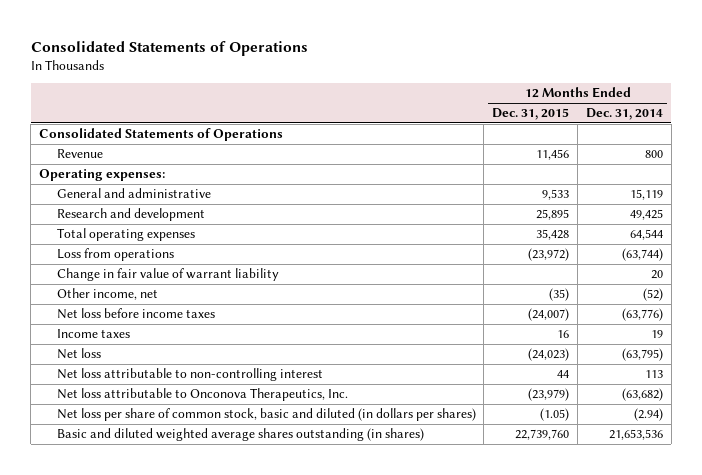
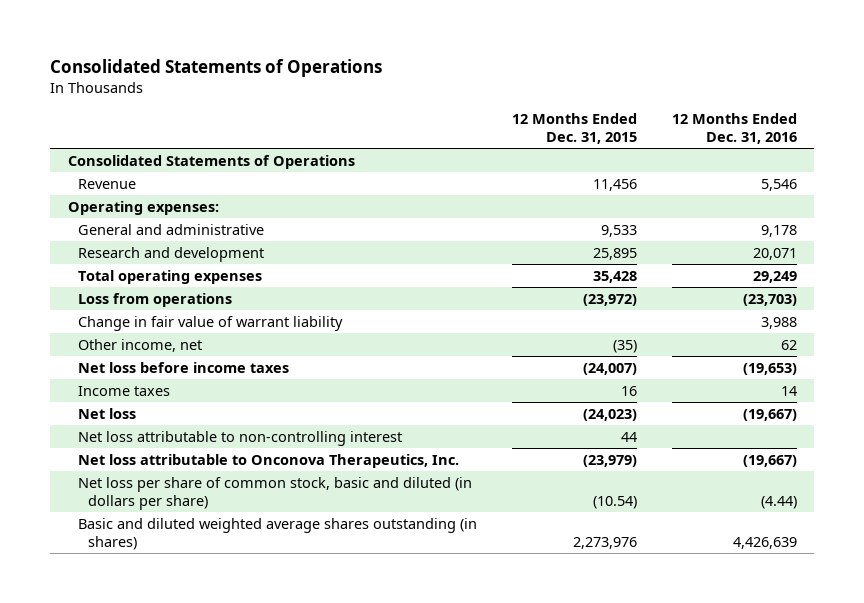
[585,108,663,121] Dec. 31, 2014 -> none
none -> [671,113,797,144] 12 Months Ended Dec. 31, 2016
[56,408,476,422] Net loss per share of common stock, basic and diluted (in dollars per shares) -> [77,476,472,510] Net loss per share of common stock, basic and diluted (in dollars per share)
[540,408,570,422] (1.05) -> [592,495,637,509] (10.54)
[515,429,570,441] 22,739,760 -> [572,536,637,549] 2,273,976

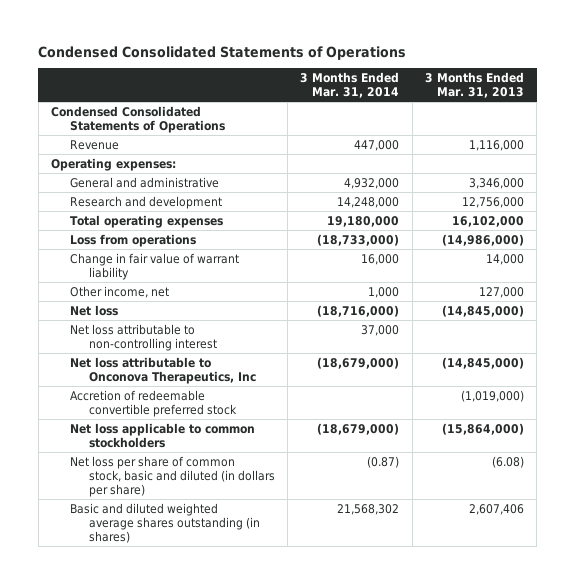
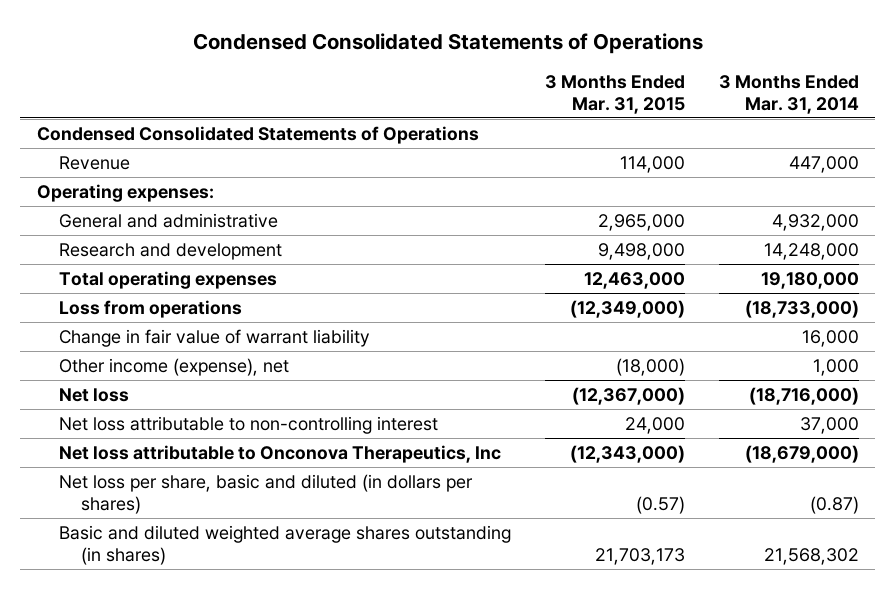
[425,71,525,99] 3 Months Ended Mar. 31, 2013 -> none
none -> [544,74,685,114] 3 Months Ended Mar. 31, 2015
[69,285,169,298] Other income, net -> [58,357,289,376] Other income (expense), net
[69,389,237,417] Accretion of redeemable convertible preferred stock -> none
[69,422,255,448] Net loss applicable to common stockholders -> none
[69,455,275,498] Net loss per share of common stock, basic and diluted (in dollars per share) -> [58,473,473,514] Net loss per share, basic and diluted (in dollars per shares)

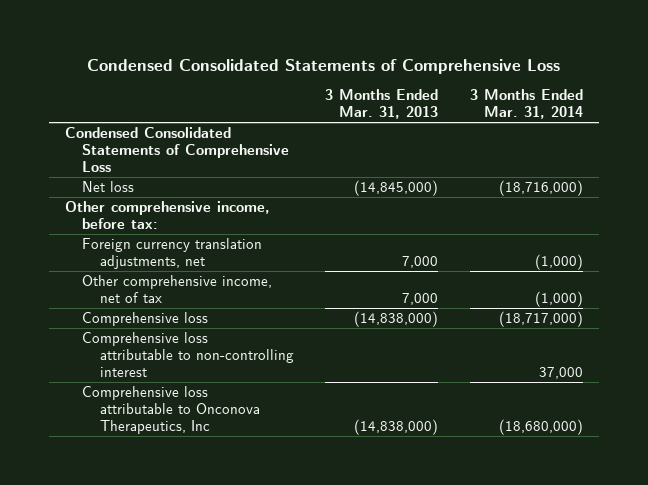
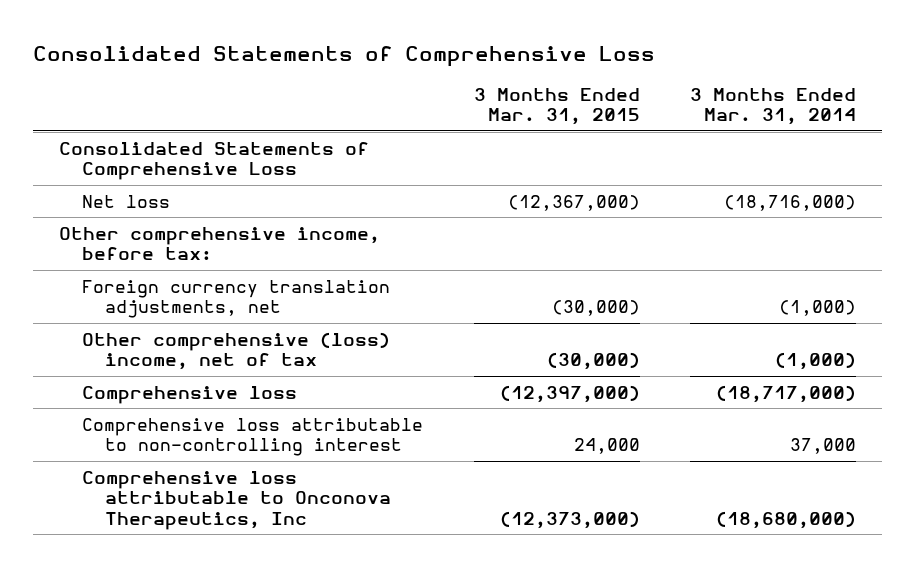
[86,59,560,75] Condensed Consolidated Statements of Comprehensive Loss -> [33,45,656,67] Consolidated Statements of Comprehensive Loss
[325,89,439,120] 3 Months Ended Mar. 31, 2013 -> none
none -> [473,87,640,126] 3 Months Ended Mar. 31, 2015
[64,127,290,172] Condensed Consolidated Statements of Comprehensive Loss -> [58,141,369,181] Consolidated Statements of Comprehensive Loss
[82,275,273,303] Other comprehensive income, net of tax -> [81,331,390,371] Other comprehensive (loss) income, net of tax

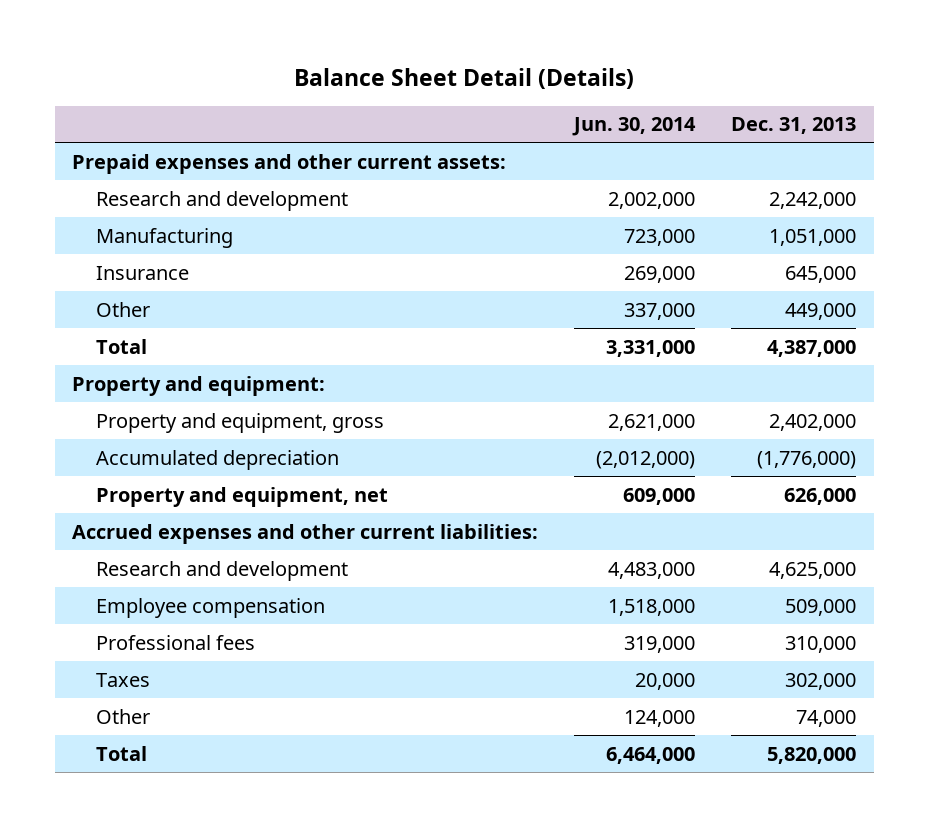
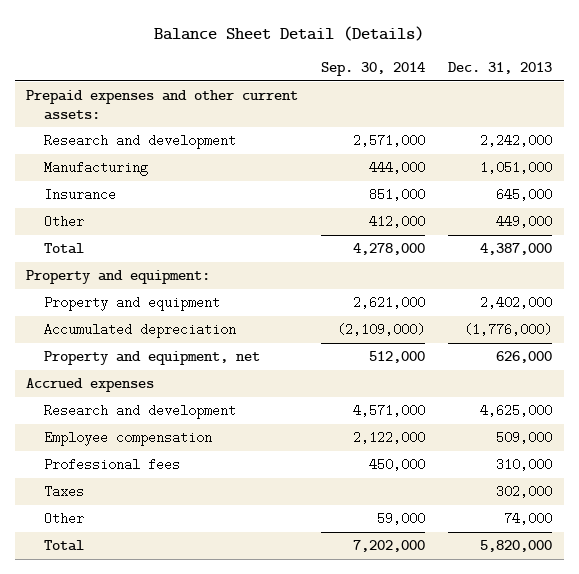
[572,117,697,137] Jun. 30, 2014 -> none
none -> [321,62,426,77] Sep. 30, 2014
[96,412,385,433] Property and equipment, gross -> [43,296,220,312] Property and equipment
[72,523,539,544] Accrued expenses and other current liabilities: -> [26,378,155,393] Accrued expenses

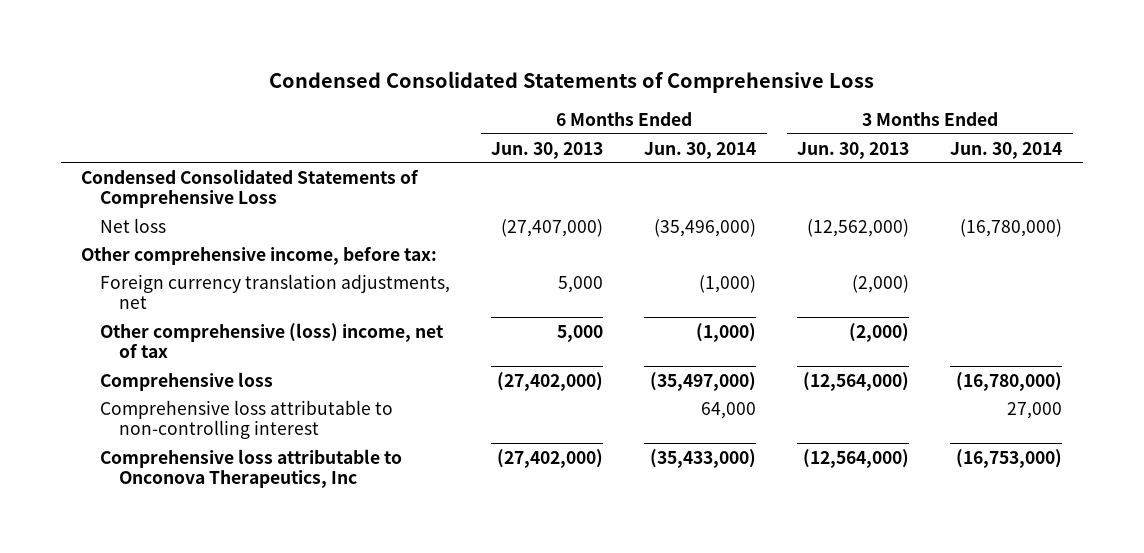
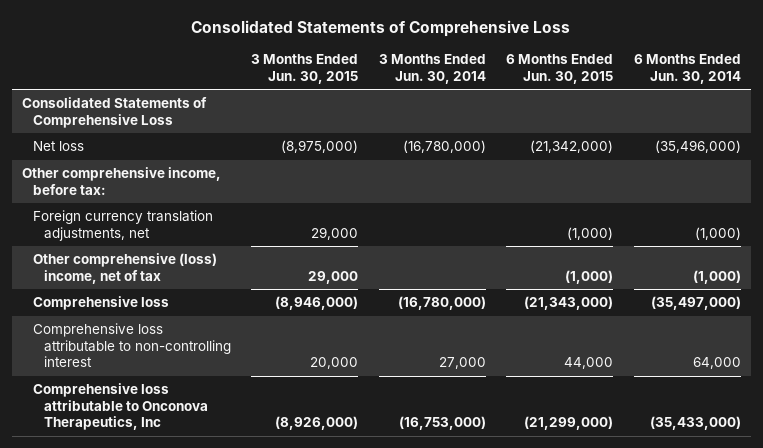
[268,70,874,93] Condensed Consolidated Statements of Comprehensive Loss -> [191,19,571,37] Consolidated Statements of Comprehensive Loss
[491,141,604,159] Jun. 30, 2013 -> none
[797,141,910,159] Jun. 30, 2013 -> none
none -> [251,54,359,84] 3 Months Ended Jun. 30, 2015
none -> [506,54,614,84] 6 Months Ended Jun. 30, 2015
[81,168,420,209] Condensed Consolidated Statements of Comprehensive Loss -> [22,97,208,128] Consolidated Statements of Comprehensive Loss

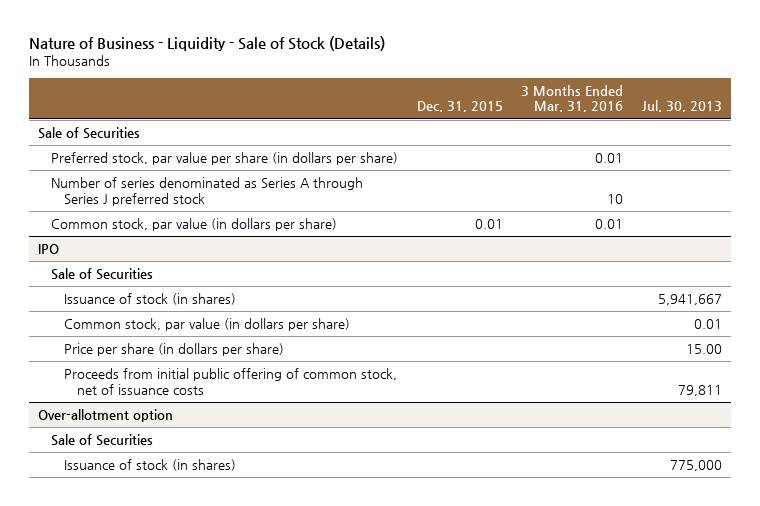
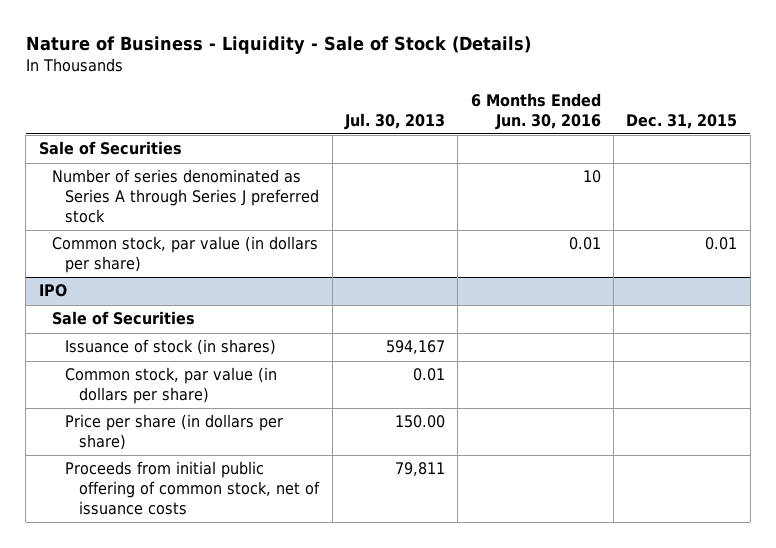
[521,84,624,113] 3 Months Ended Mar. 31, 2016 -> none
none -> [470,93,601,130] 6 Months Ended Jun. 30, 2016
[51,151,399,165] Preferred stock, par value per share (in dollars per share) -> none
[657,293,722,305] 5,941,667 -> [386,340,446,355] 594,167
[685,343,722,354] 15.00 -> [395,415,446,429] 150.00
[38,408,174,422] Over-allotment option -> none
[51,433,154,446] Sale of Securities -> none
[64,458,237,471] Issuance of stock (in shares) -> none

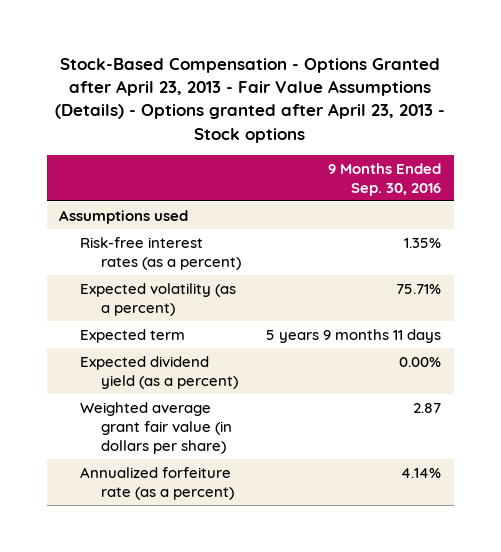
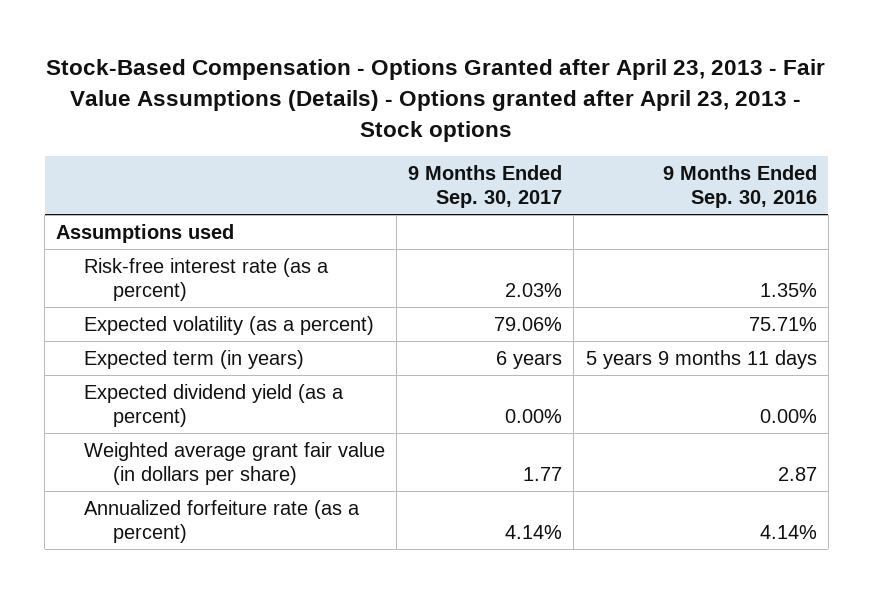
none -> [408,165,563,209] 9 Months Ended Sep. 30, 2017
[80,236,242,271] Risk-free interest rates (as a percent) -> [84,257,330,301] Risk-free interest rate (as a percent)
[80,328,186,343] Expected term -> [84,349,305,369] Expected term (in years)

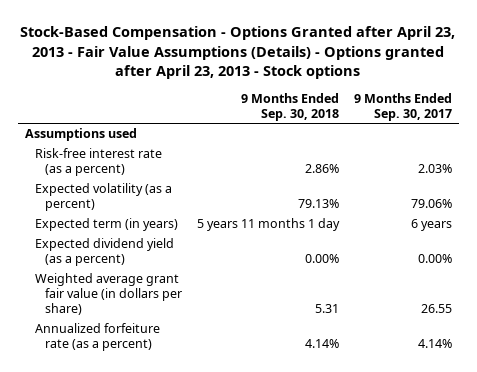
[662,165,817,209] 9 Months Ended Sep. 30, 2016 -> none
none -> [240,92,339,121] 9 Months Ended Sep. 30, 2018
[523,466,563,481] 1.77 -> [420,304,452,314] 26.55

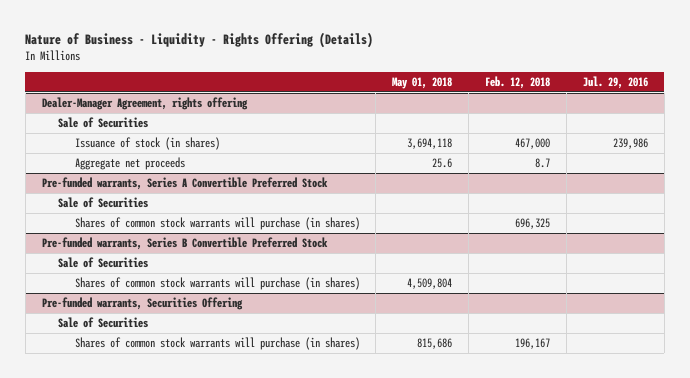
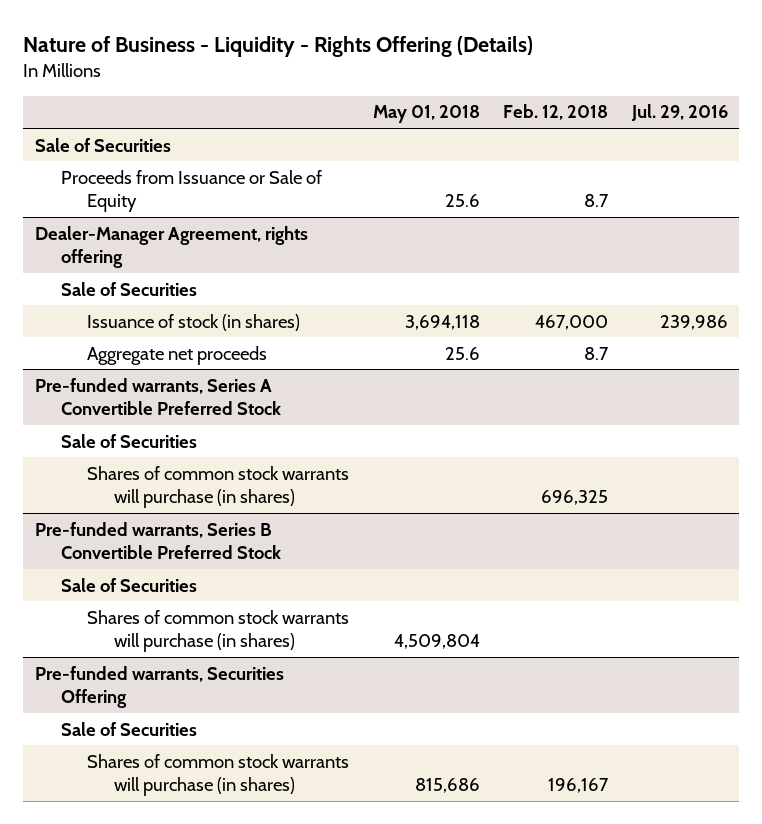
none -> [34,137,171,152] Sale of Securities
none -> [61,169,323,213] Proceeds from Issuance or Sale of Equity

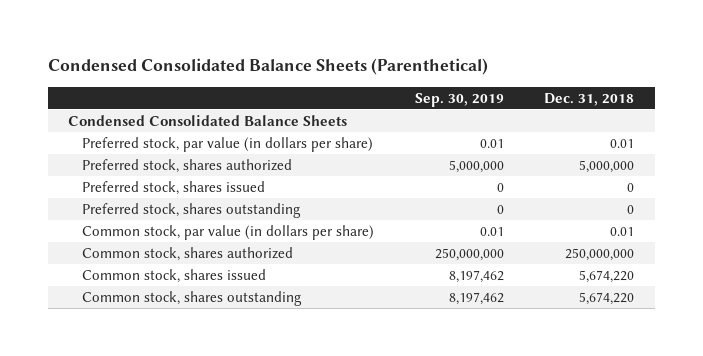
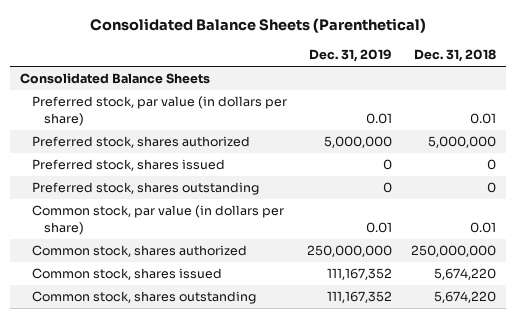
[47,58,488,76] Condensed Consolidated Balance Sheets (Parenthetical) -> [90,18,427,34] Consolidated Balance Sheets (Parenthetical)
[414,92,504,107] Sep. 30, 2019 -> none
none -> [308,49,392,63] Dec. 31, 2019
[68,114,348,126] Condensed Consolidated Balance Sheets -> [20,73,211,85] Consolidated Balance Sheets

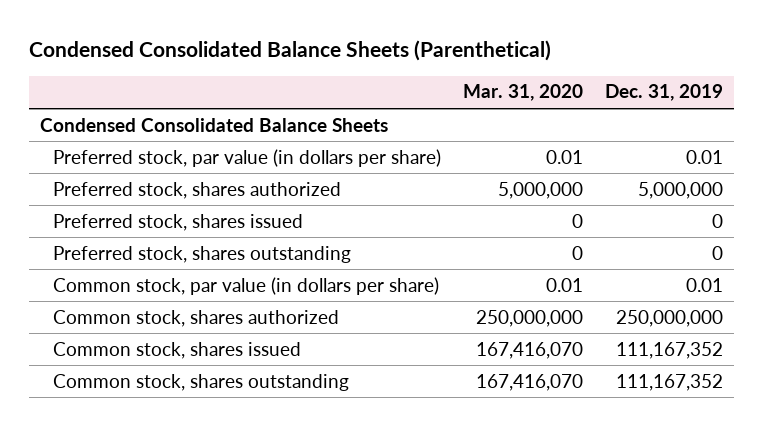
[90,18,427,34] Consolidated Balance Sheets (Parenthetical) -> [29,40,552,62] Condensed Consolidated Balance Sheets (Parenthetical)
[414,49,497,63] Dec. 31, 2018 -> none
none -> [462,84,583,102] Mar. 31, 2020
[20,73,211,85] Consolidated Balance Sheets -> [39,117,388,132] Condensed Consolidated Balance Sheets

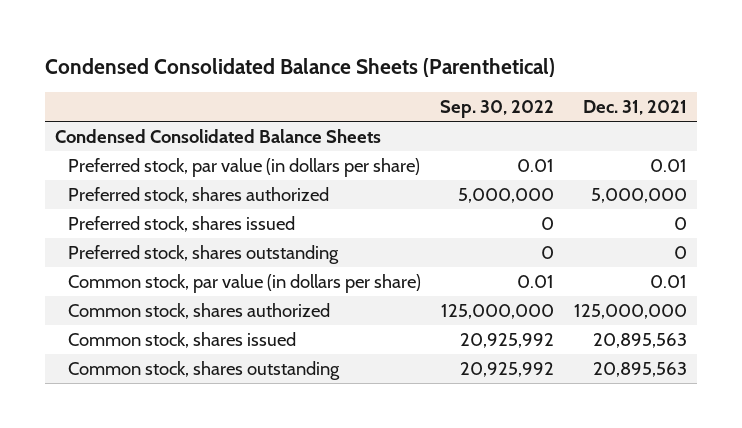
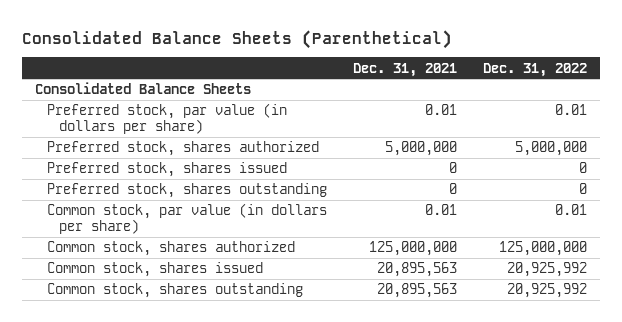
[45,57,556,77] Condensed Consolidated Balance Sheets (Parenthetical) -> [22,29,453,49] Consolidated Balance Sheets (Parenthetical)
[440,100,555,119] Sep. 30, 2022 -> none
none -> [482,62,587,77] Dec. 31, 2022
[54,128,381,143] Condensed Consolidated Balance Sheets -> [35,82,252,95] Consolidated Balance Sheets

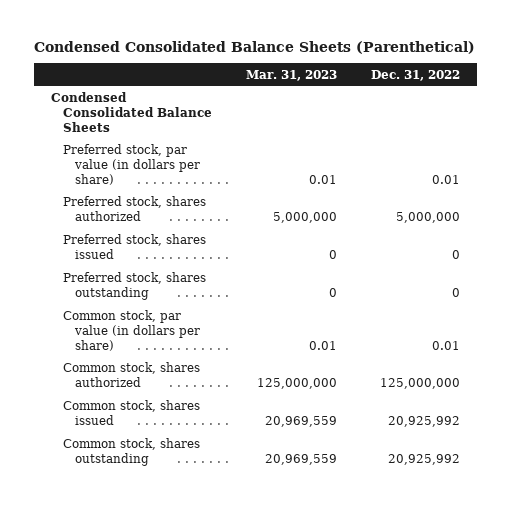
[22,29,453,49] Consolidated Balance Sheets (Parenthetical) -> [33,40,475,54] Condensed Consolidated Balance Sheets (Parenthetical)
[352,62,457,77] Dec. 31, 2021 -> none
none -> [245,69,337,81] Mar. 31, 2023
[35,82,252,95] Consolidated Balance Sheets -> [50,92,212,133] Condensed Consolidated Balance Sheets

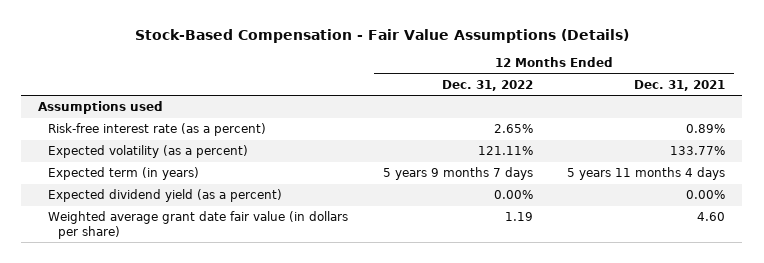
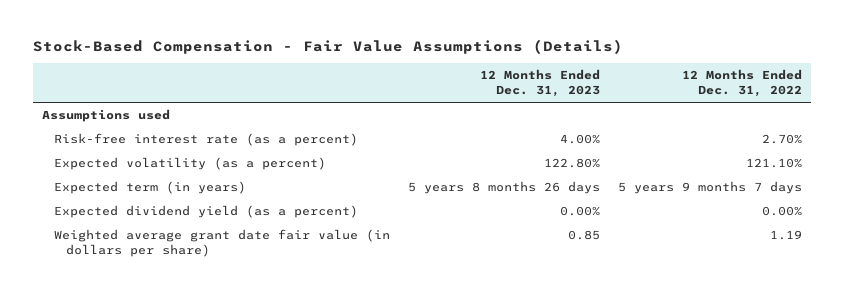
[634,79,726,91] Dec. 31, 2021 -> none
none -> [480,69,601,98] 12 Months Ended Dec. 31, 2023
[493,124,533,134] 2.65% -> [762,134,803,145] 2.70%
[477,146,533,156] 121.11% -> [746,158,803,169] 121.10%

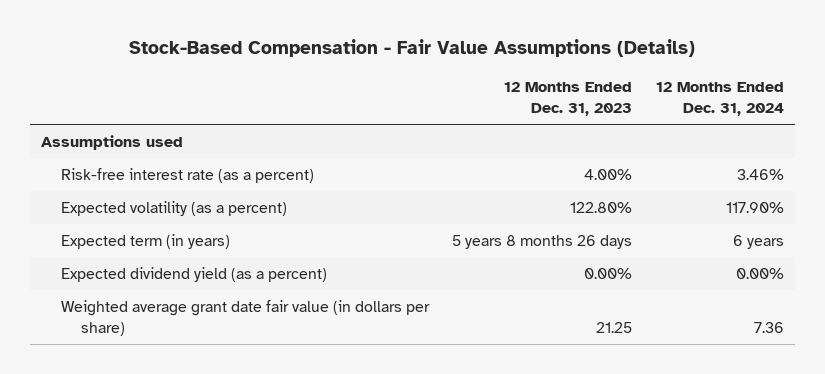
[682,69,803,98] 12 Months Ended Dec. 31, 2022 -> none
none -> [655,82,784,116] 12 Months Ended Dec. 31, 2024
[568,230,601,241] 0.85 -> [596,321,633,333] 21.25

